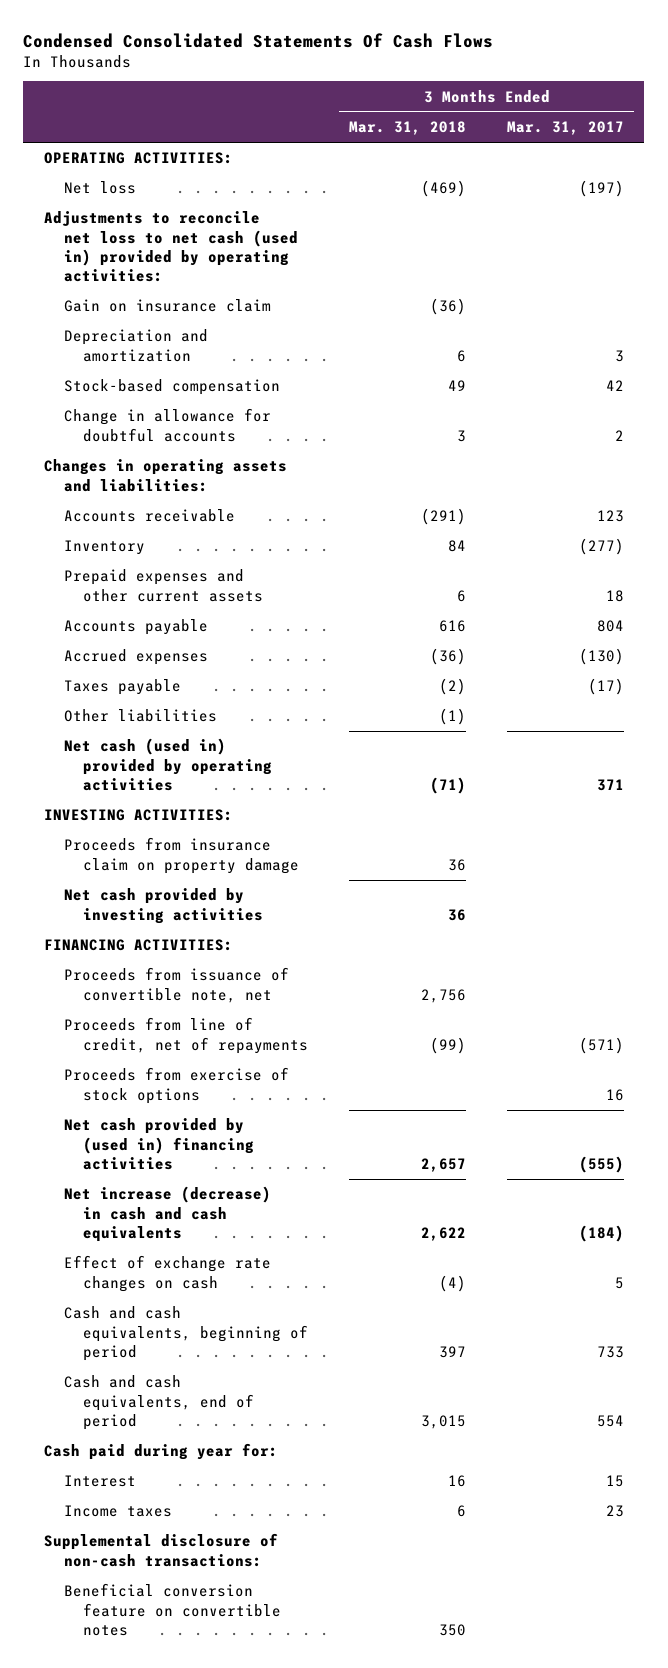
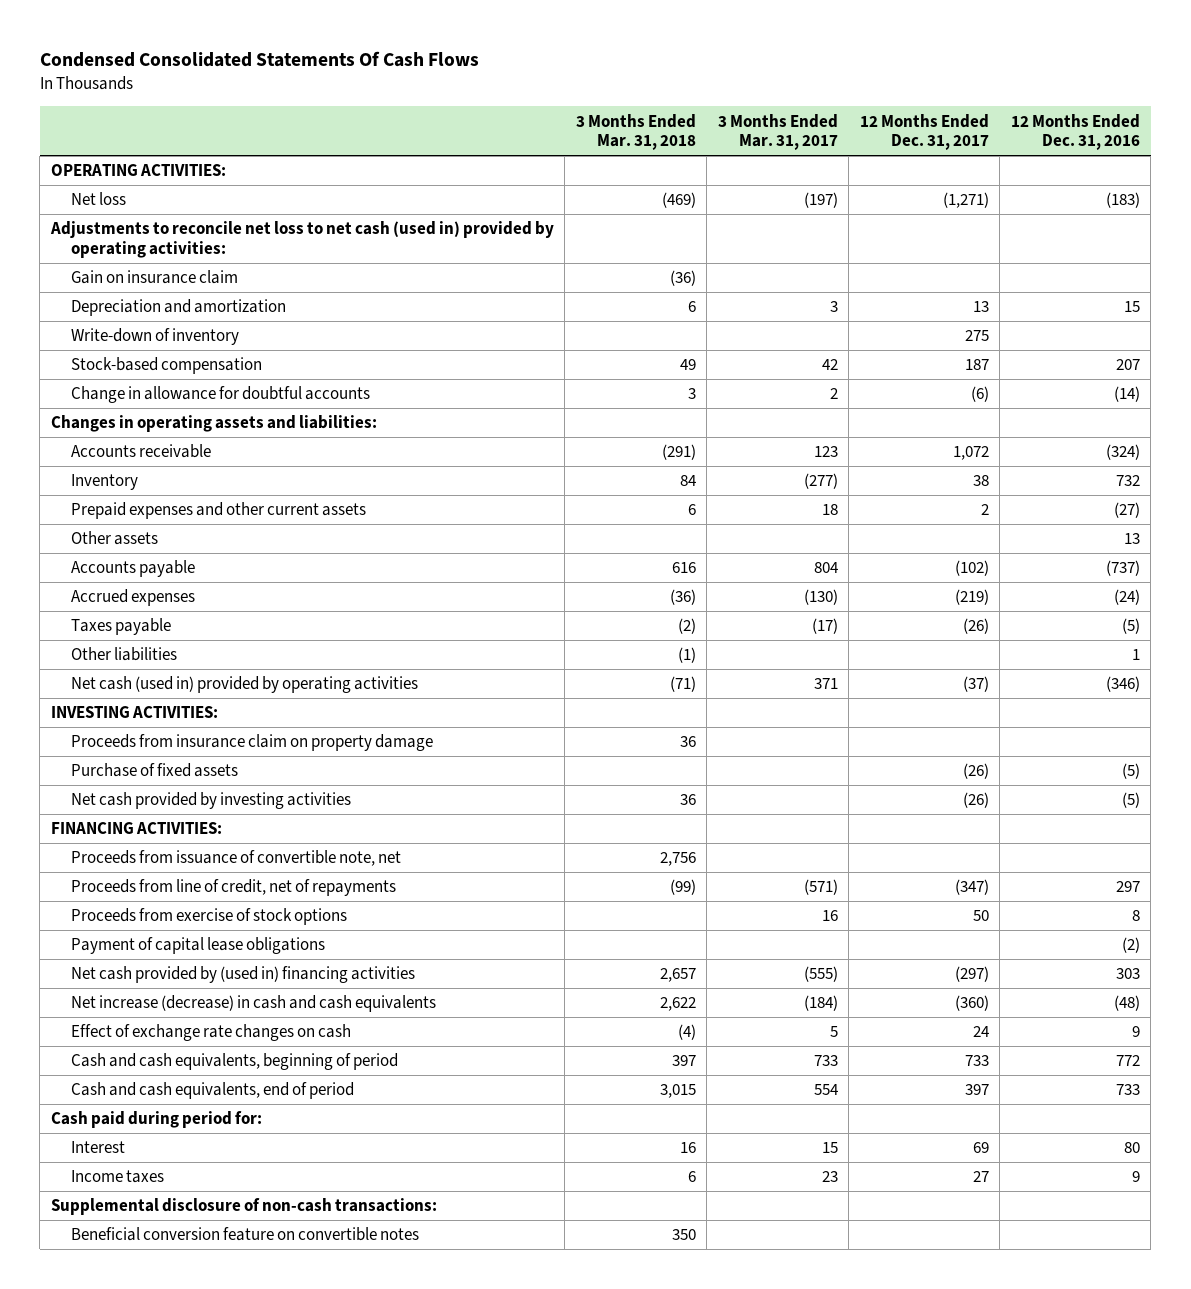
none -> [859,113,989,151] 12 Months Ended Dec. 31, 2017
none -> [1010,113,1140,151] 12 Months Ended Dec. 31, 2016
none -> [70,328,239,346] Write-down of inventory
none -> [70,531,158,546] Other assets
none -> [70,763,238,778] Purchase of fixed assets
none -> [70,937,325,955] Payment of capital lease obligations
[43,1443,278,1461] Cash paid during year for: -> [50,1111,262,1129] Cash paid during period for:

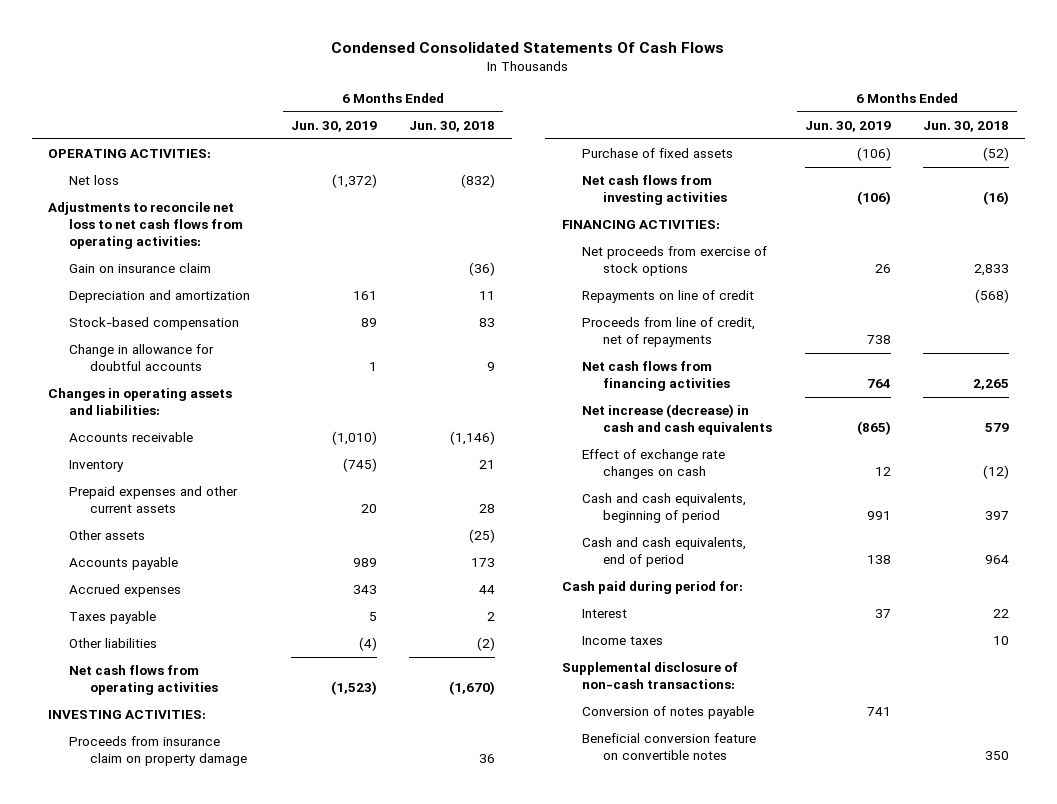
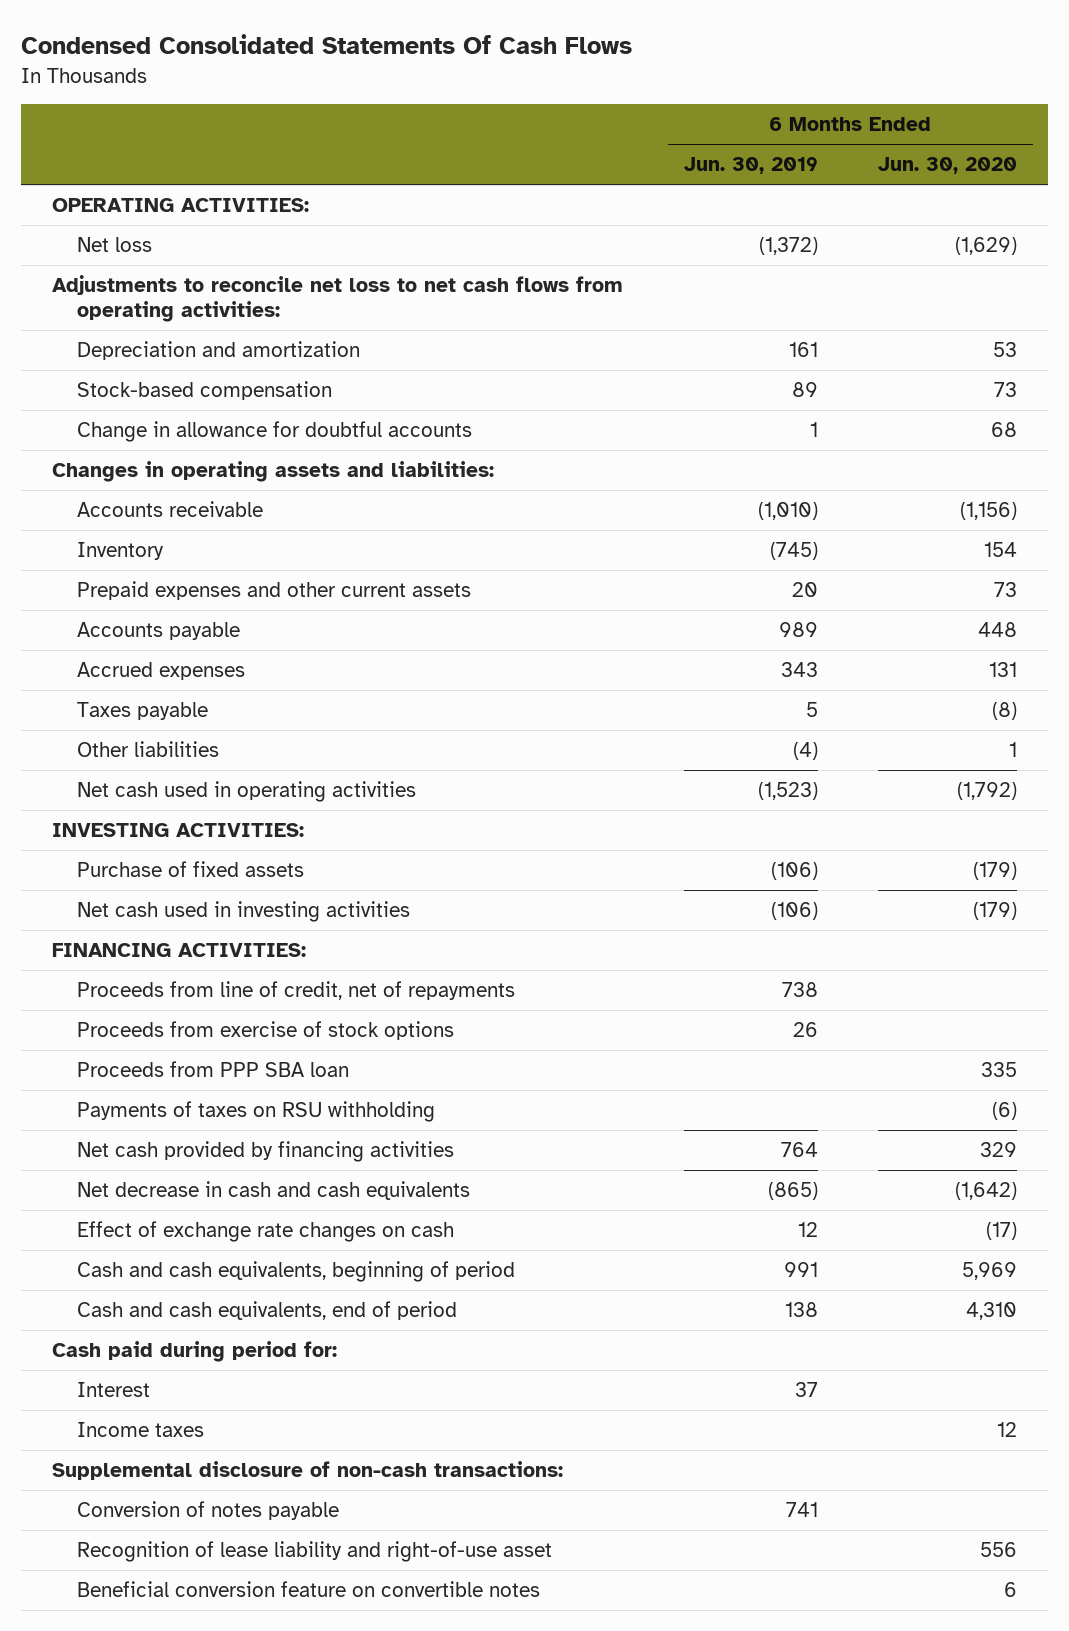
[409,120,496,132] Jun. 30, 2018 -> none
none -> [878,157,1018,175] Jun. 30, 2020
[68,263,211,274] Gain on insurance claim -> none
[68,530,145,541] Other assets -> none
[68,665,218,696] Net cash flows from operating activities -> [76,781,416,803] Net cash used in operating activities
[68,736,247,767] Proceeds from insurance claim on property damage -> none
[582,175,728,206] Net cash flows from investing activities -> [76,901,410,923] Net cash used in investing activities
[582,246,768,277] Net proceeds from exercise of stock options -> none
[582,290,755,304] Repayments on line of credit -> none
none -> [76,1021,454,1041] Proceeds from exercise of stock options
none -> [76,1061,349,1078] Proceeds from PPP SBA loan
none -> [76,1101,435,1123] Payments of taxes on RSU withholding
[582,361,731,392] Net cash flows from financing activities -> [76,1141,454,1163] Net cash provided by financing activities
[582,404,773,436] Net increase (decrease) in cash and cash equivalents -> [76,1181,470,1201] Net decrease in cash and cash equivalents
none -> [76,1541,552,1563] Recognition of lease liability and right-of-use asset

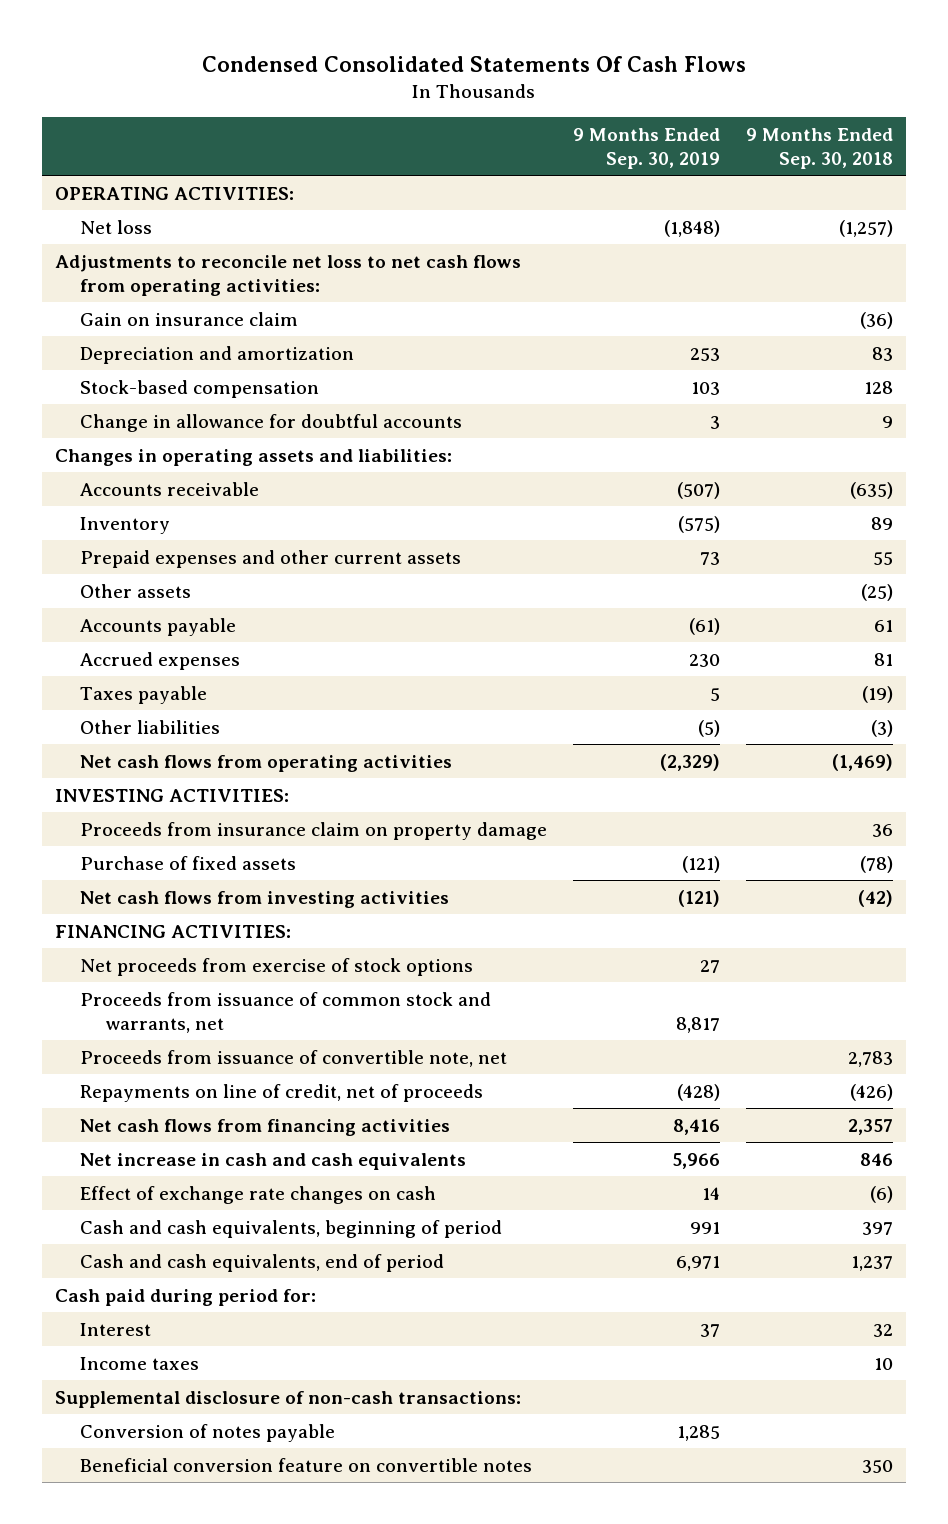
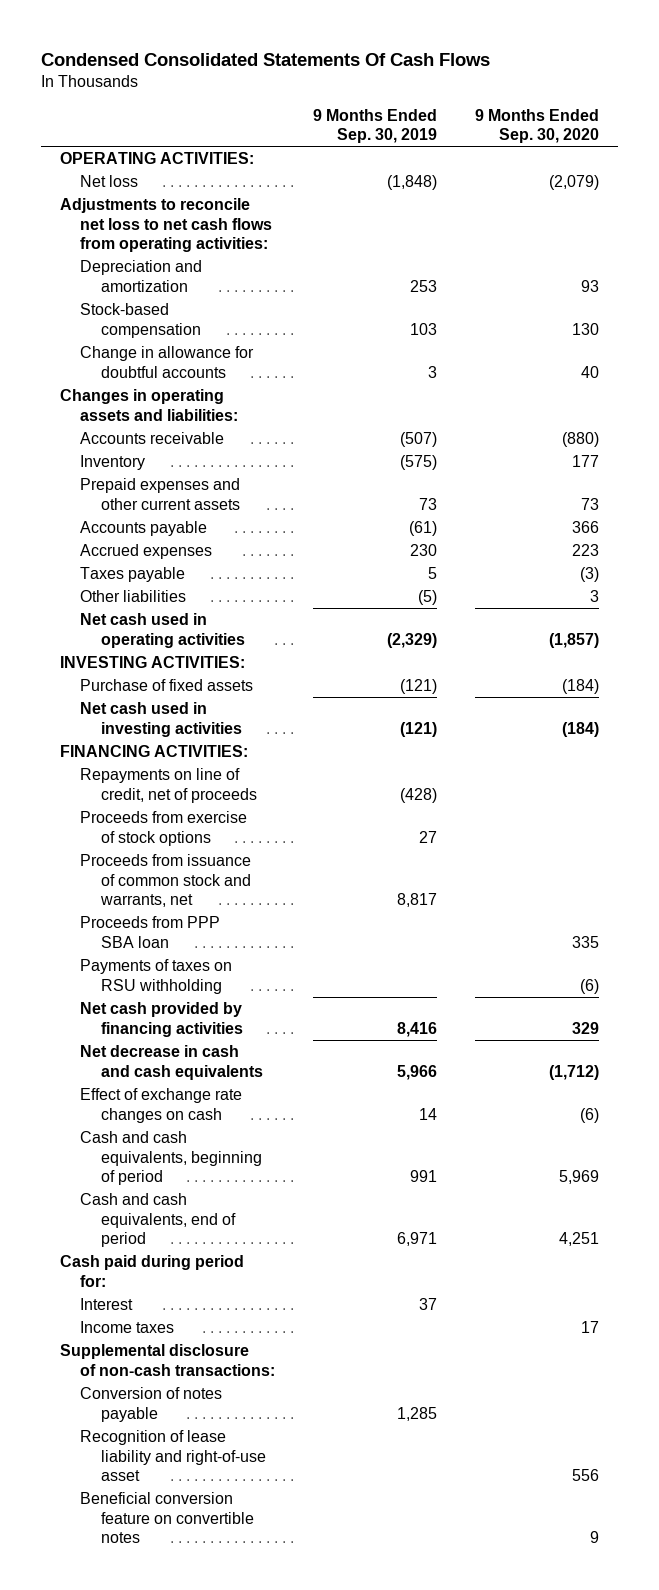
[746,127,894,169] 9 Months Ended Sep. 30, 2018 -> none
none -> [475,108,600,144] 9 Months Ended Sep. 30, 2020
[80,311,299,326] Gain on insurance claim -> none
[80,583,192,598] Other assets -> none
[80,754,453,772] Net cash flows from operating activities -> [80,613,246,648] Net cash used in operating activities
[80,821,548,840] Proceeds from insurance claim on property damage -> none
[80,890,450,908] Net cash flows from investing activities -> [80,702,243,737] Net cash used in investing activities
[80,957,474,976] Net proceeds from exercise of stock options -> none
[80,1049,508,1067] Proceeds from issuance of convertible note, net -> none
none -> [80,811,248,846] Proceeds from exercise of stock options
[80,991,492,1033] Proceeds from issuance of common stock and warrants, net -> [80,854,252,907] Proceeds from issuance of common stock and warrants, net
none -> [80,916,221,948] Proceeds from PPP SBA loan
none -> [80,959,233,994] Payments of taxes on RSU withholding
[80,1118,451,1136] Net cash flows from financing activities -> [80,1002,244,1037] Net cash provided by financing activities
[80,1152,467,1170] Net increase in cash and cash equivalents -> [80,1045,264,1080] Net decrease in cash and cash equivalents
none -> [80,1430,267,1481] Recognition of lease liability and right-of-use asset

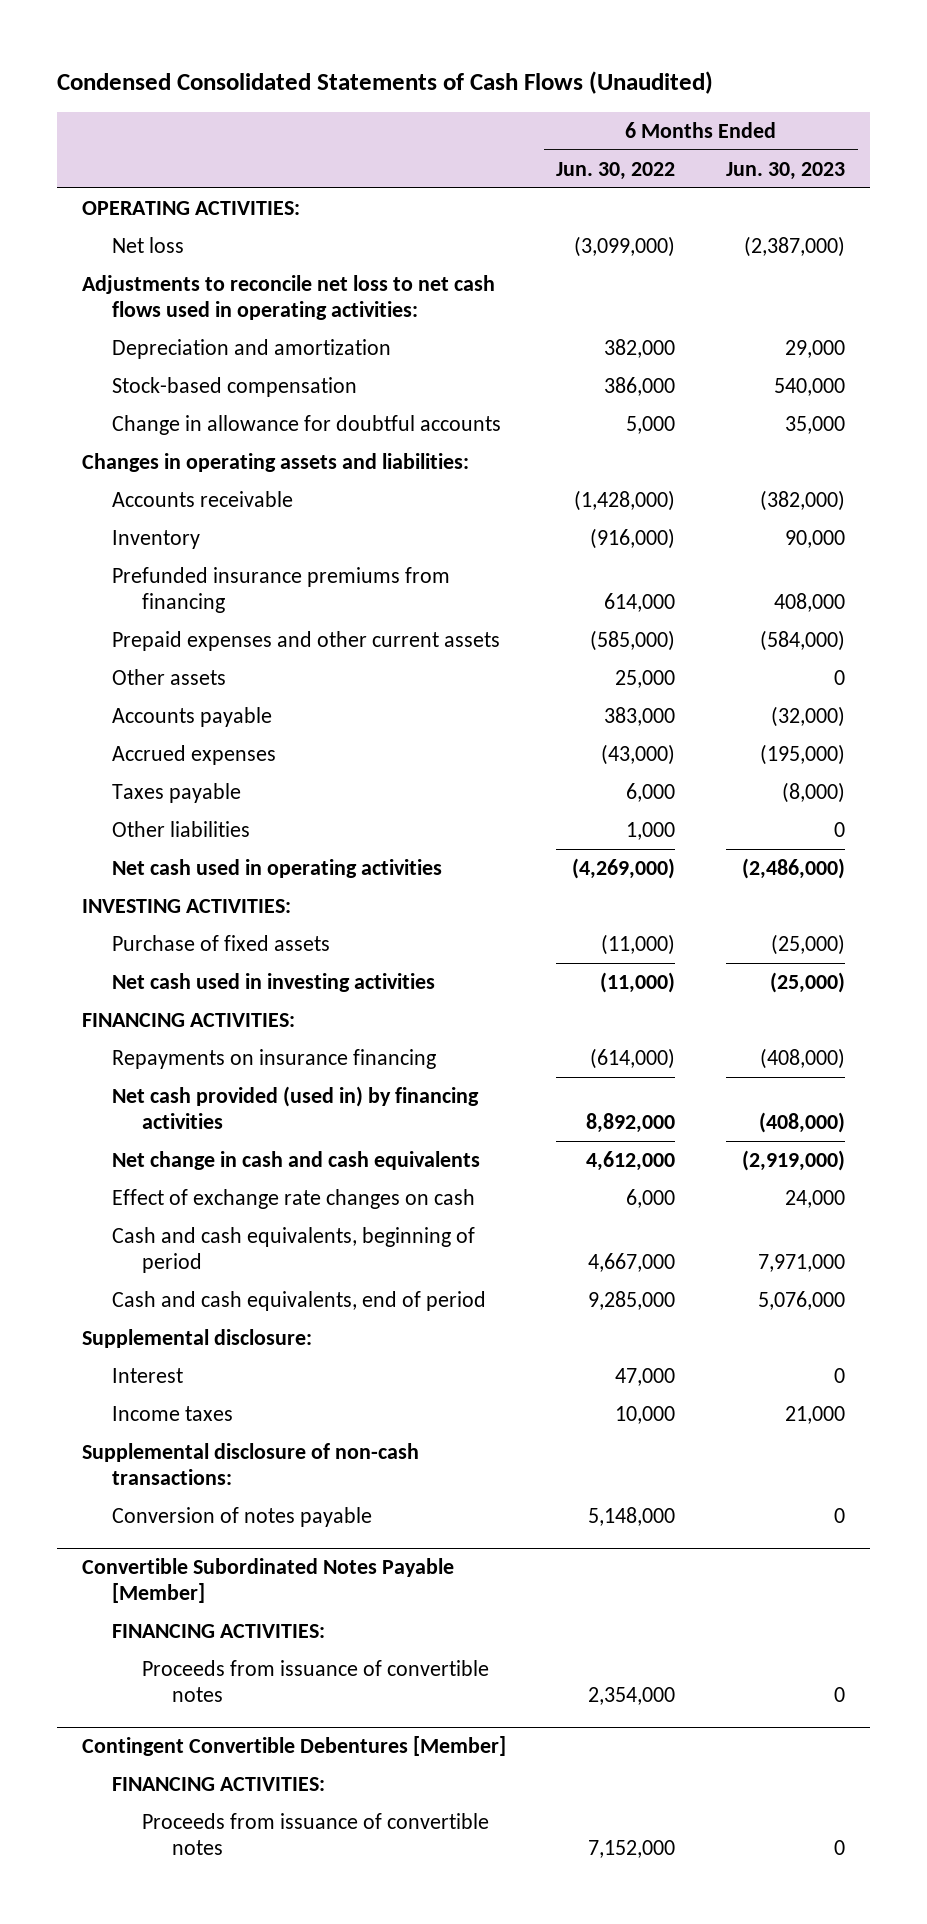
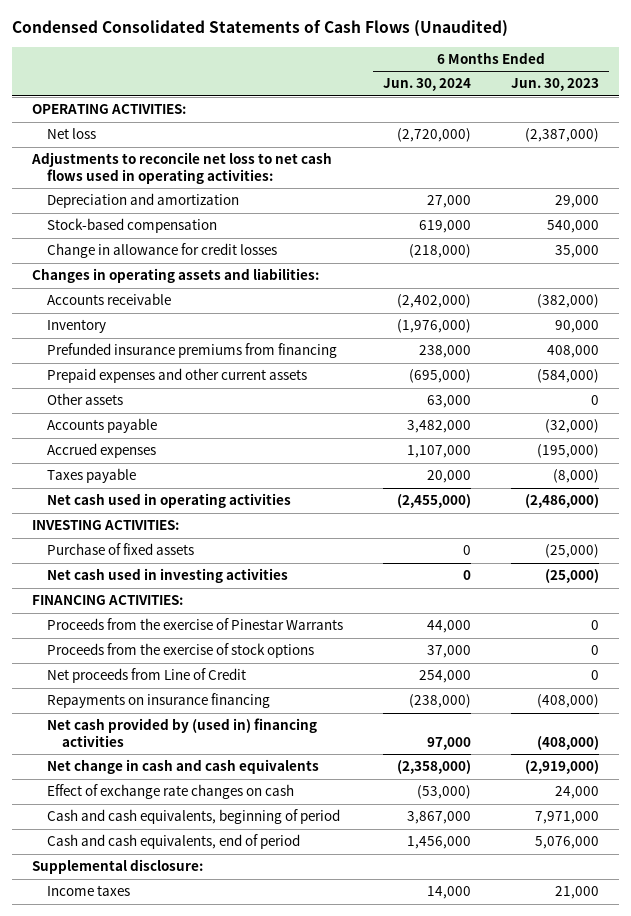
[556,161,676,180] Jun. 30, 2022 -> none
none -> [382,78,471,92] Jun. 30, 2024
[111,415,501,436] Change in allowance for doubtful accounts -> [47,243,278,259] Change in allowance for credit losses
[111,821,250,838] Other liabilities -> none
none -> [47,618,344,631] Proceeds from the exercise of Pinestar Warrants
none -> [47,643,315,659] Proceeds from the exercise of stock options
none -> [47,668,247,684] Net proceeds from Line of Credit
[111,1086,479,1130] Net cash provided (used in) by financing activities -> [47,718,318,747] Net cash provided by (used in) financing activities
[111,1368,183,1384] Interest -> none
[81,1443,419,1486] Supplemental disclosure of non-cash transactions: -> none
[111,1507,372,1528] Conversion of notes payable -> none
[81,1558,454,1604] Convertible Subordinated Notes Payable [Member] -> none
[111,1624,325,1639] FINANCING ACTIVITIES: -> none
[142,1660,490,1703] Proceeds from issuance of convertible notes -> none
[81,1736,506,1757] Contingent Convertible Debentures [Member] -> none
[111,1777,325,1792] FINANCING ACTIVITIES: -> none
[142,1813,490,1856] Proceeds from issuance of convertible notes -> none

